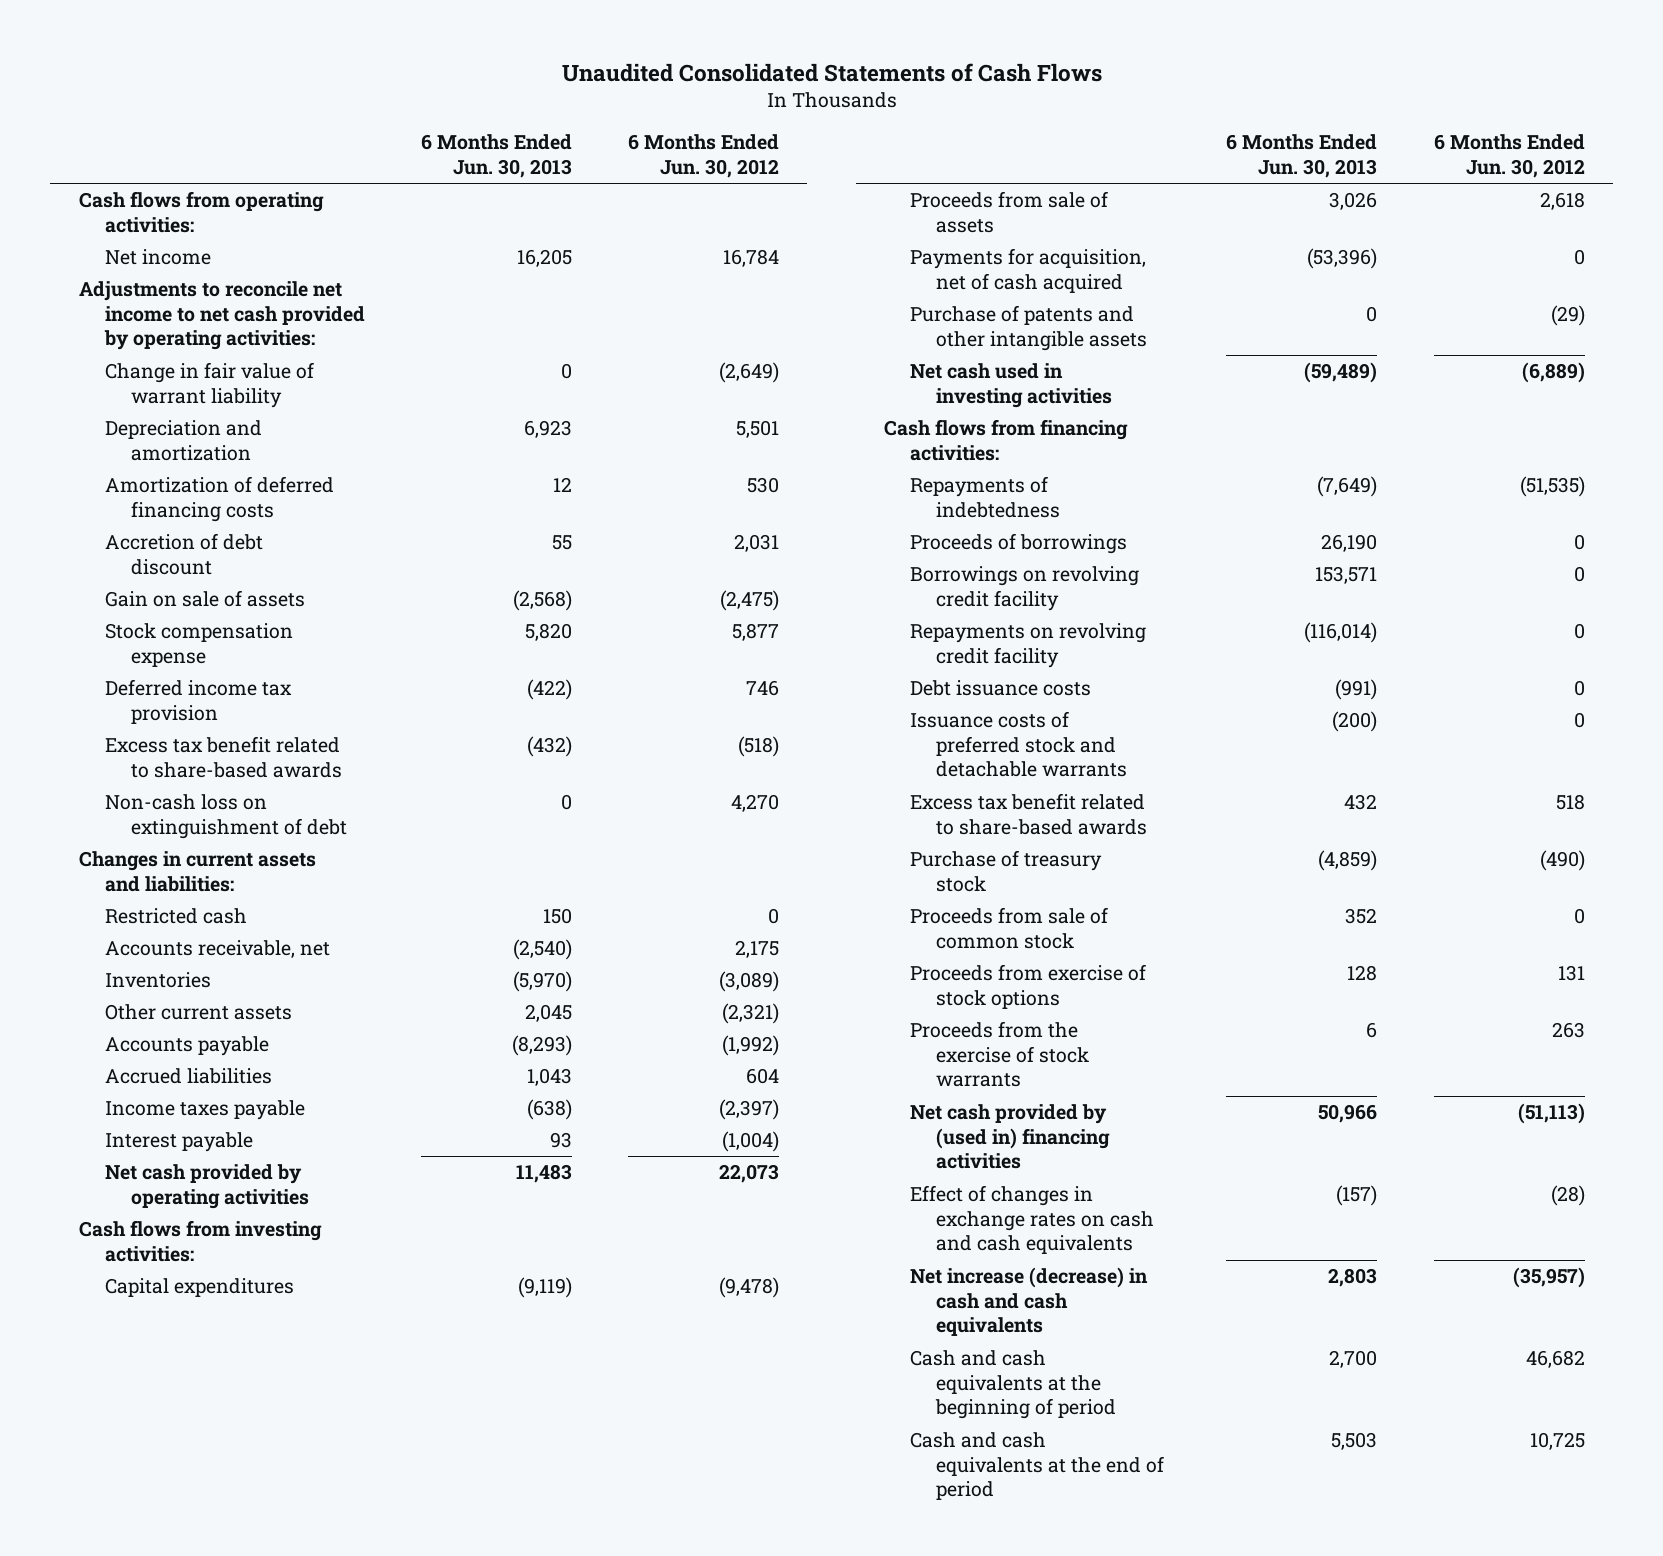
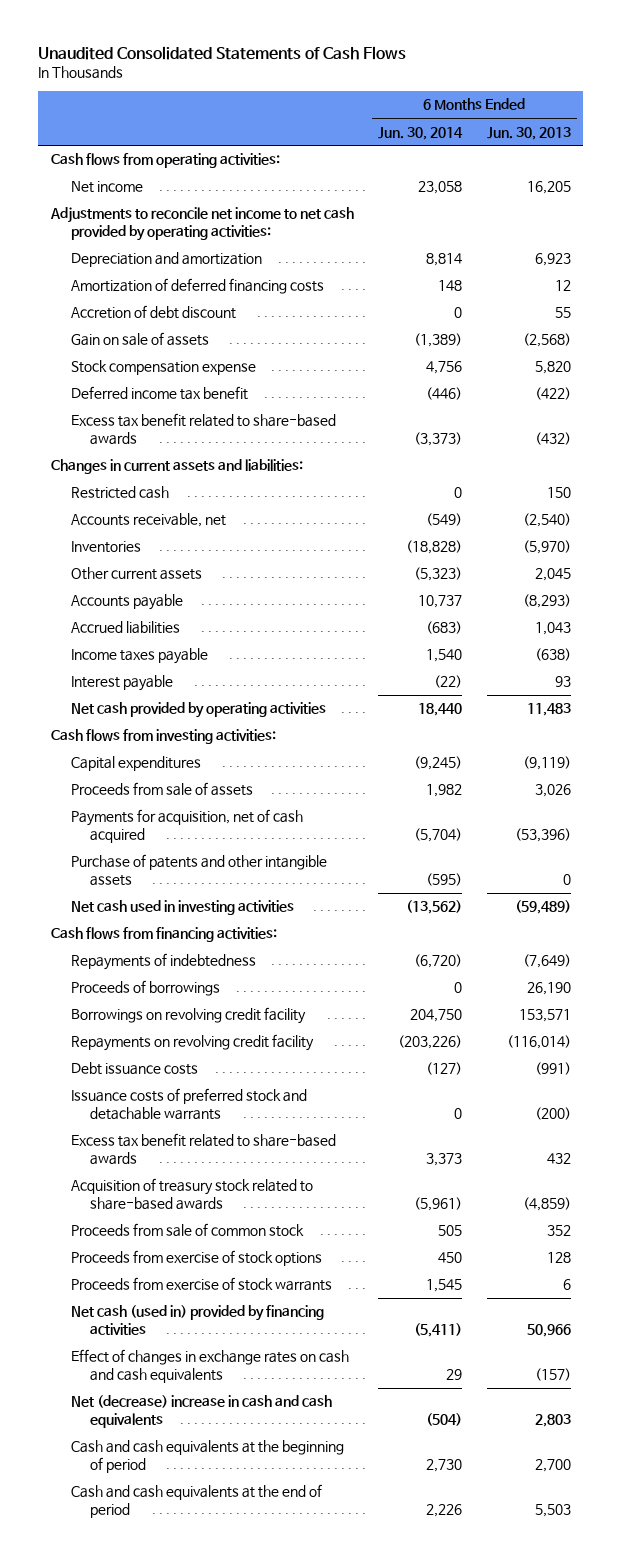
[628,134,780,178] 6 Months Ended Jun. 30, 2012 -> none
none -> [378,126,464,140] Jun. 30, 2014
[104,362,314,408] Change in fair value of warrant liability -> none
[104,679,292,724] Deferred income tax provision -> [70,386,248,401] Deferred income tax benefit
[104,794,347,839] Non-cash loss on extinguishment of debt -> none
[910,850,1103,892] Purchase of treasury stock -> [70,1178,313,1210] Acquisition of treasury stock related to share-based awards
[910,1021,1090,1088] Proceeds from the exercise of stock warrants -> [70,1277,332,1292] Proceeds from exercise of stock warrants
[910,1104,1111,1170] Net cash provided by (used in) financing activities -> [70,1305,324,1335] Net cash (used in) provided by financing activities
[910,1267,1149,1337] Net increase (decrease) in cash and cash equivalents -> [70,1395,332,1428] Net (decrease) increase in cash and cash equivalents

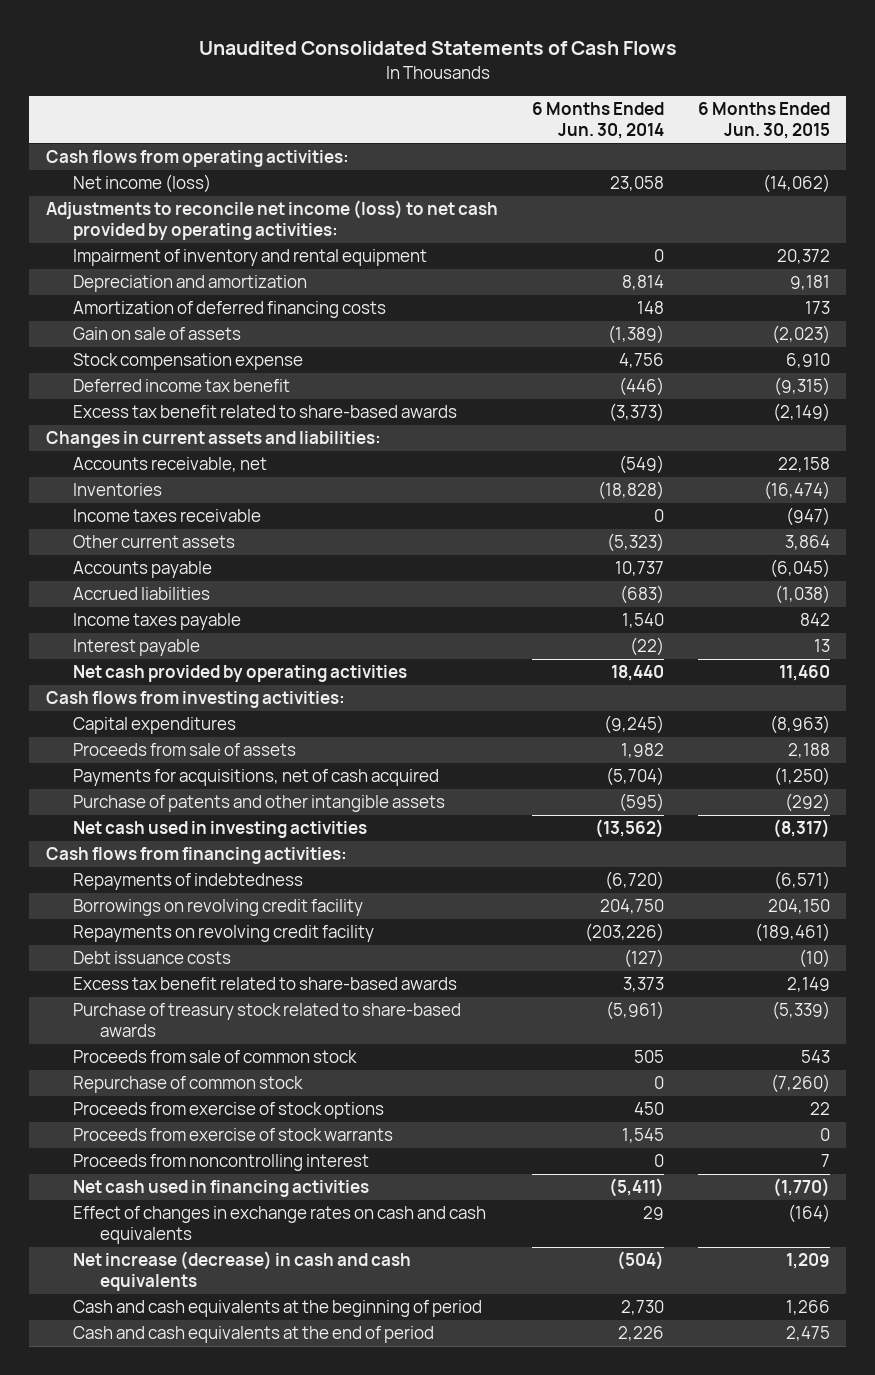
[486,126,571,140] Jun. 30, 2013 -> none
none -> [697,101,830,140] 6 Months Ended Jun. 30, 2015
[70,181,143,194] Net income -> [72,174,211,194] Net income (loss)
[49,207,354,241] Adjustments to reconcile net income to net cash provided by operating activities: -> [45,200,498,241] Adjustments to reconcile net income (loss) to net cash provided by operating activities:
none -> [72,249,427,267] Impairment of inventory and rental equipment
[70,305,236,320] Accretion of debt discount -> none
[70,486,169,500] Restricted cash -> none
none -> [72,509,261,523] Income taxes receivable
[70,809,303,843] Payments for acquisition, net of cash acquired -> [72,769,439,787] Payments for acquisitions, net of cash acquired
[70,980,220,997] Proceeds of borrowings -> none
[70,1088,307,1120] Issuance costs of preferred stock and detachable warrants -> none
[70,1178,313,1210] Acquisition of treasury stock related to share-based awards -> [72,1003,461,1038] Purchase of treasury stock related to share-based awards
none -> [72,1076,303,1094] Repurchase of common stock
none -> [72,1154,369,1172] Proceeds from noncontrolling interest
[70,1305,324,1335] Net cash (used in) provided by financing activities -> [72,1180,369,1198] Net cash used in financing activities
[70,1395,332,1428] Net (decrease) increase in cash and cash equivalents -> [72,1251,411,1292] Net increase (decrease) in cash and cash equivalents

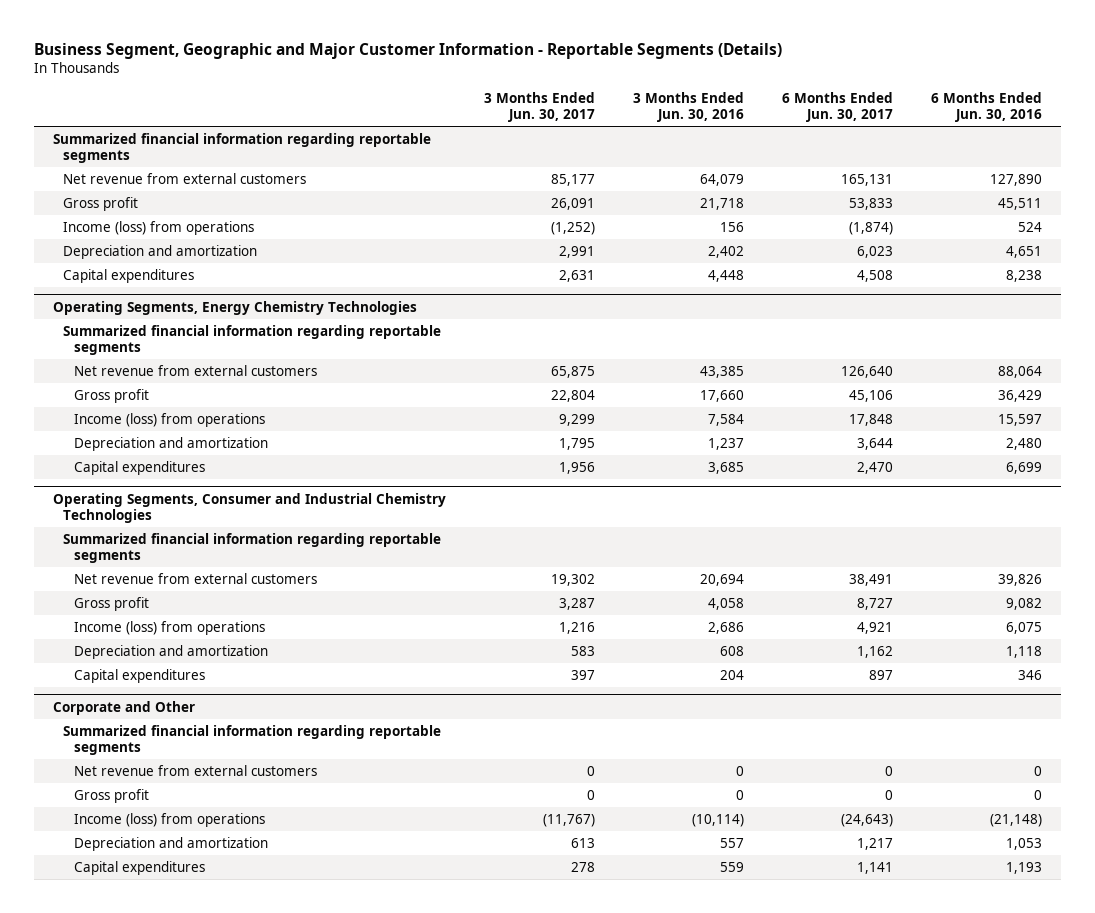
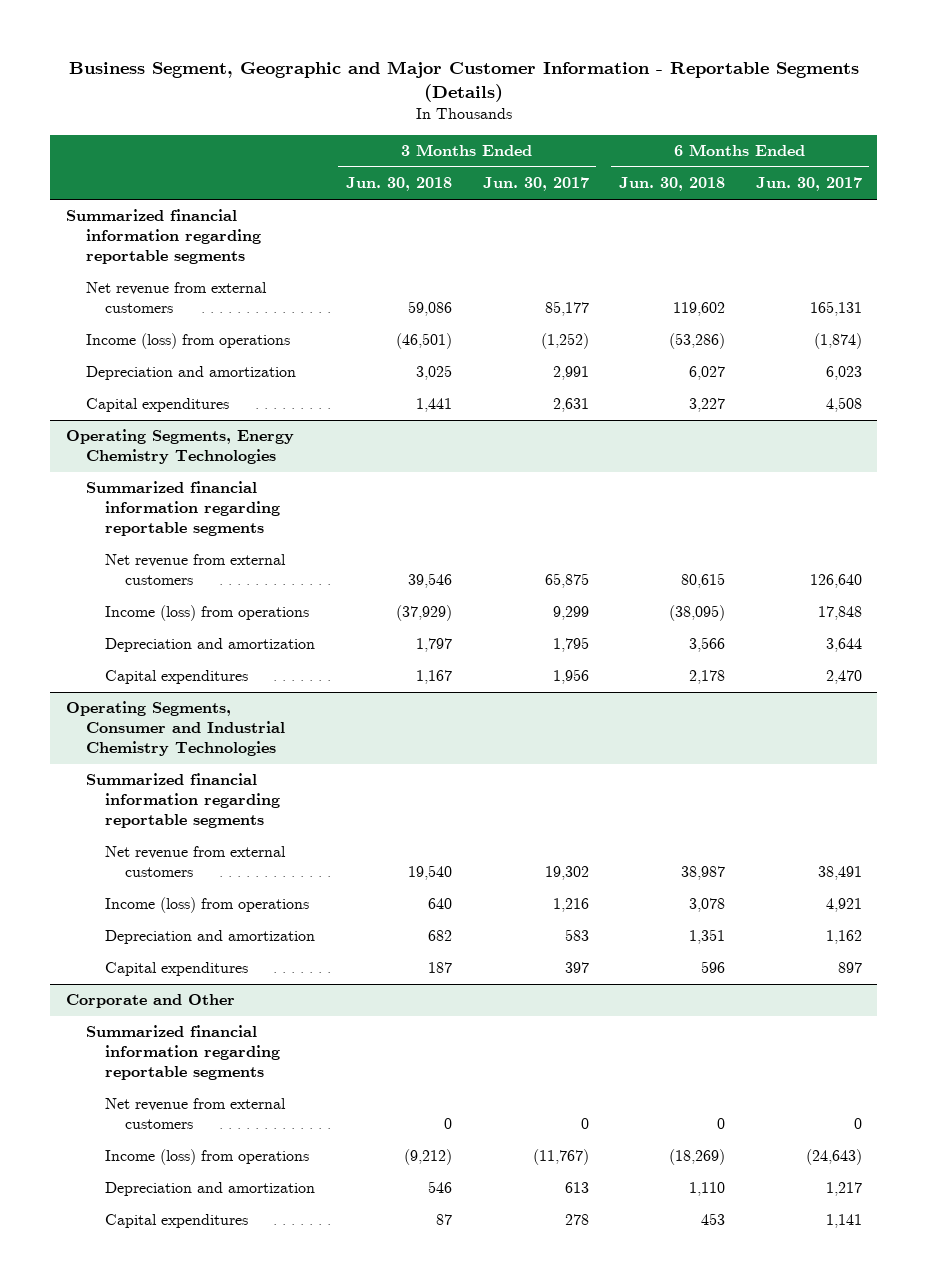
[633,91,745,122] 3 Months Ended Jun. 30, 2016 -> none
[931,91,1043,122] 6 Months Ended Jun. 30, 2016 -> none
none -> [345,177,452,192] Jun. 30, 2018
none -> [619,177,726,192] Jun. 30, 2018
[63,196,139,211] Gross profit -> none
[73,388,149,403] Gross profit -> none
[73,596,149,611] Gross profit -> none
[73,788,149,803] Gross profit -> none

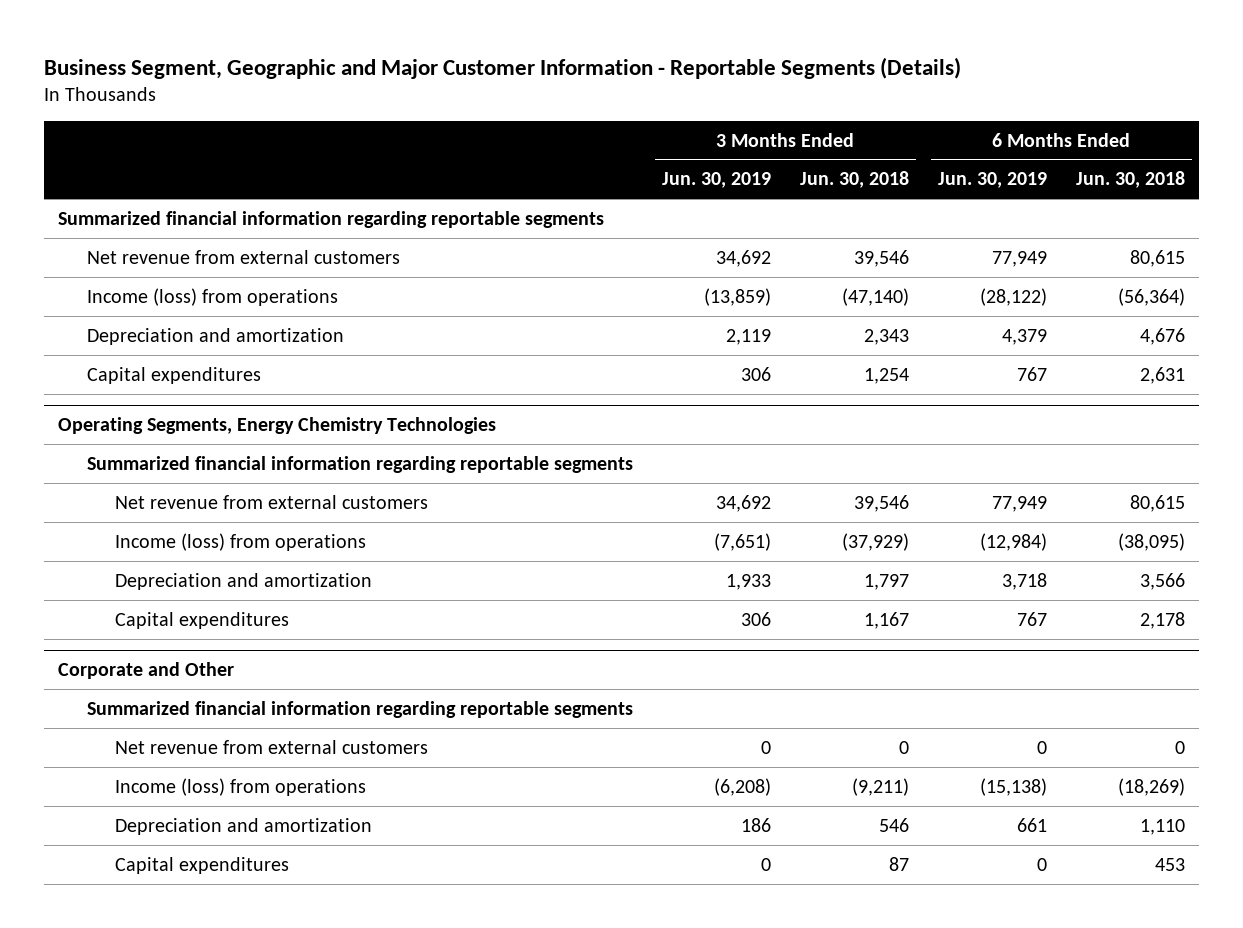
[482,177,589,192] Jun. 30, 2017 -> none
[755,177,862,192] Jun. 30, 2017 -> none
none -> [661,172,771,189] Jun. 30, 2019
none -> [937,172,1047,189] Jun. 30, 2019
[407,301,452,317] 59,086 -> [853,249,909,267] 39,546
[673,302,726,317] 119,602 -> [1129,249,1185,267] 80,615
[395,333,452,350] (46,501) -> [841,287,909,306] (47,140)
[669,333,726,350] (53,286) -> [1117,287,1185,306] (56,364)
[415,365,452,381] 3,025 -> [863,328,909,345] 2,343
[689,366,726,381] 6,027 -> [1139,327,1185,345] 4,676
[415,398,452,413] 1,441 -> [863,367,909,384] 1,254
[689,398,726,413] 3,227 -> [1139,366,1185,384] 2,631
[65,701,285,757] Operating Segments, Consumer and Industrial Chemistry Technologies -> none
[85,773,281,829] Summarized financial information regarding reportable segments -> none
[105,846,287,878] Net revenue from external customers -> none
[105,897,310,914] Income (loss) from operations -> none
[105,930,316,945] Depreciation and amortization -> none
[105,962,249,977] Capital expenditures -> none
[403,1149,452,1166] (9,212) -> [851,777,909,796] (9,211)

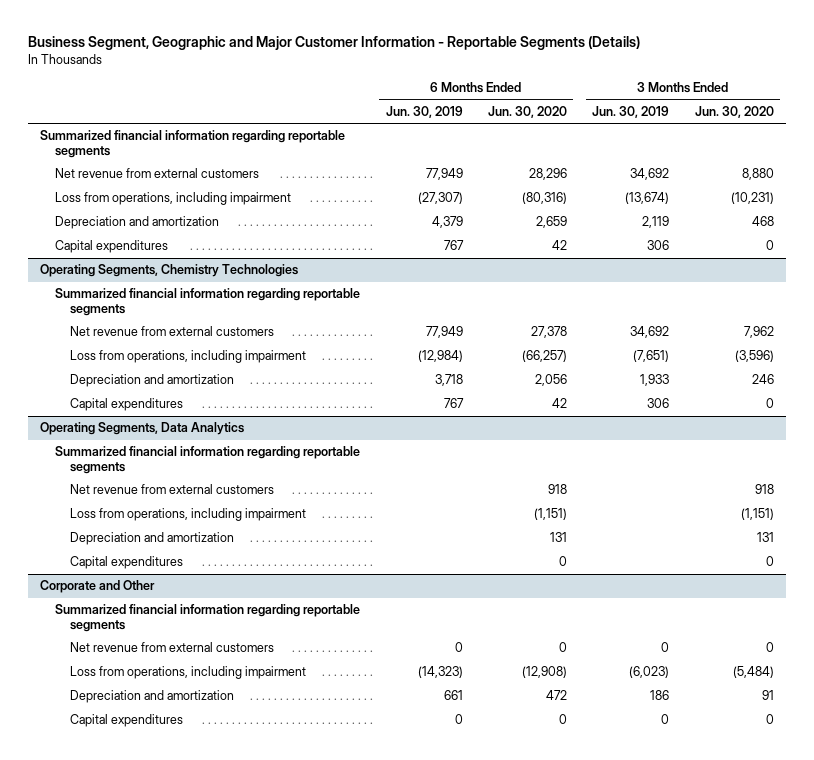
[799,171,909,189] Jun. 30, 2018 -> none
[1075,171,1185,189] Jun. 30, 2018 -> none
none -> [487,105,567,118] Jun. 30, 2020
none -> [694,105,774,118] Jun. 30, 2020
[86,287,338,306] Income (loss) from operations -> [55,192,292,206] Loss from operations, including impairment
[703,287,771,306] (13,859) -> [625,192,670,205] (13,674)
[979,287,1047,306] (28,122) -> [417,192,463,205] (27,307)
[58,417,497,435] Operating Segments, Energy Chemistry Technologies -> [40,264,299,278] Operating Segments, Chemistry Technologies
[115,532,367,551] Income (loss) from operations -> [70,350,307,364] Loss from operations, including impairment
none -> [40,422,245,436] Operating Segments, Data Analytics
none -> [55,446,361,474] Summarized financial information regarding reportable segments
none -> [70,484,275,495] Net revenue from external customers
none -> [70,508,307,522] Loss from operations, including impairment
none -> [70,532,235,546] Depreciation and amortization
none -> [70,556,184,570] Capital expenditures
[115,777,367,796] Income (loss) from operations -> [70,666,307,680] Loss from operations, including impairment
[713,777,771,796] (6,208) -> [629,666,670,679] (6,023)
[979,777,1047,796] (15,138) -> [417,666,463,679] (14,323)

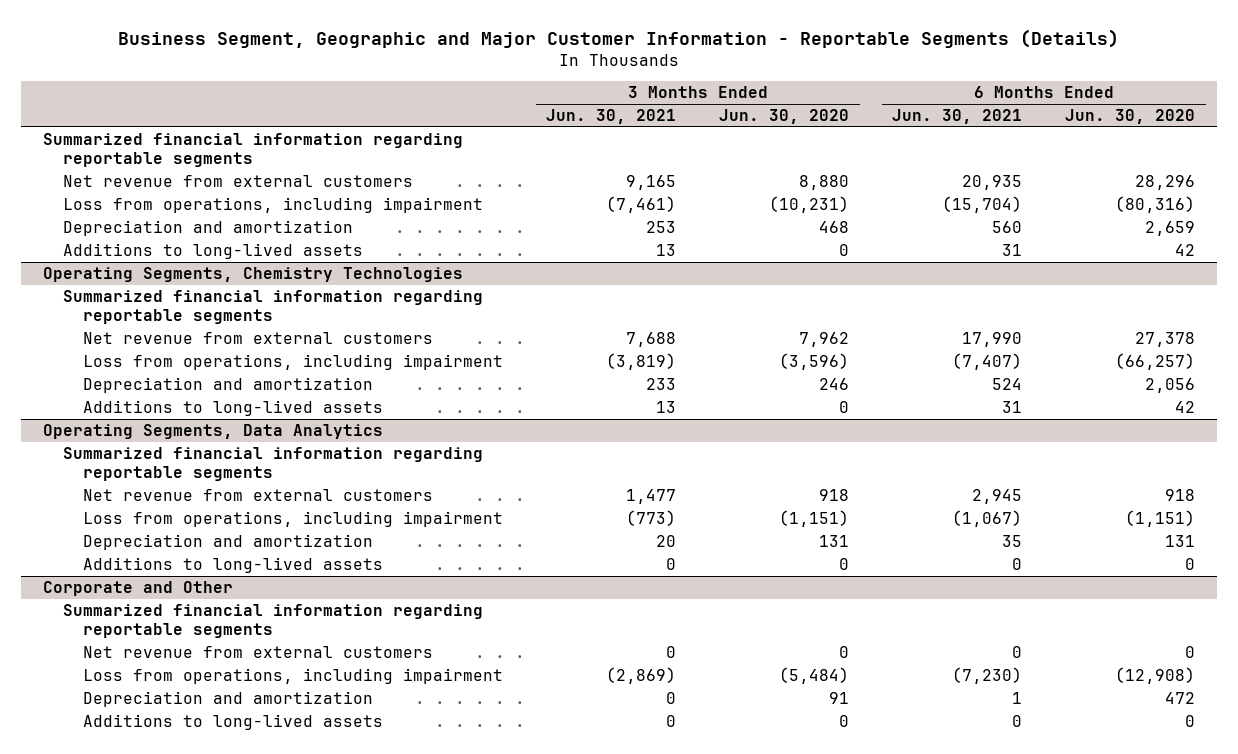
[385,105,463,118] Jun. 30, 2019 -> none
[592,105,670,118] Jun. 30, 2019 -> none
none -> [546,109,677,125] Jun. 30, 2021
none -> [892,109,1023,125] Jun. 30, 2021
[55,240,169,254] Capital expenditures -> [63,243,364,260] Additions to long-lived assets
[70,398,184,412] Capital expenditures -> [83,400,384,417] Additions to long-lived assets
[70,556,184,570] Capital expenditures -> [83,557,384,574] Additions to long-lived assets
[70,714,184,728] Capital expenditures -> [83,714,384,731] Additions to long-lived assets

